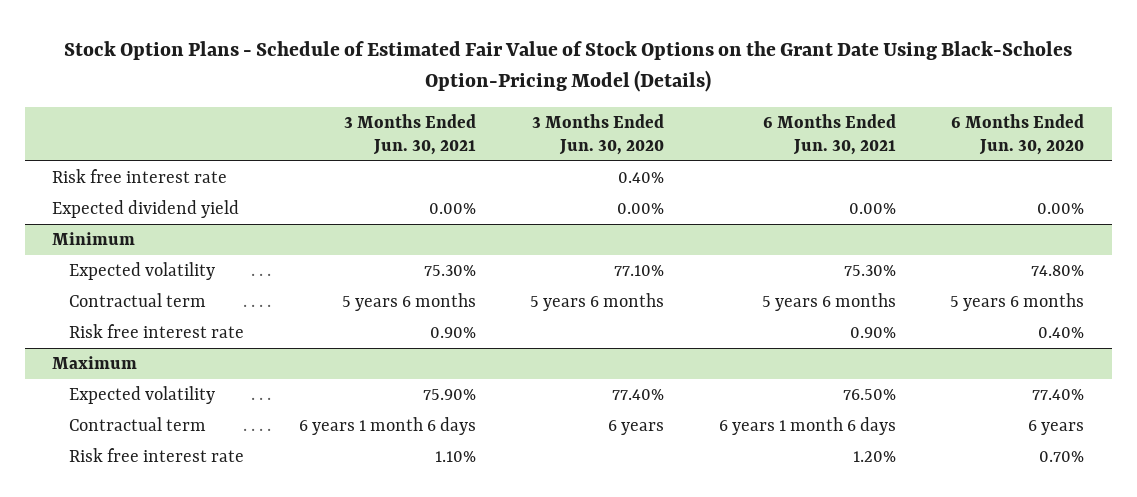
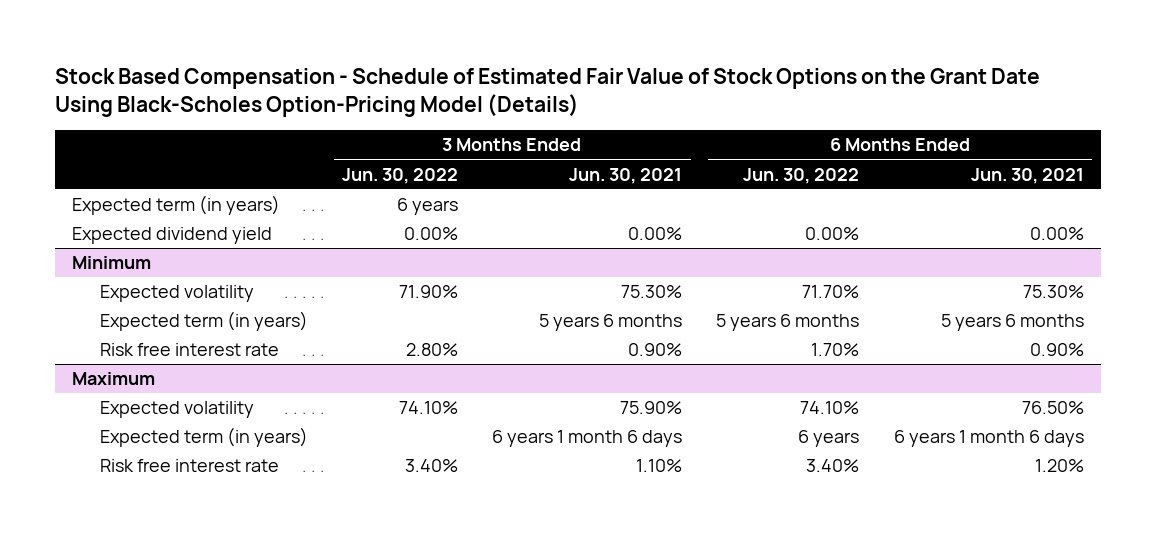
[64,40,1073,92] Stock Option Plans - Schedule of Estimated Fair Value of Stock Options on the Grant Date Using Black-Scholes Option-Pricing Model (Details) -> [55,67,1041,117] Stock Based Compensation - Schedule of Estimated Fair Value of Stock Options on the Grant Date Using Black-Scholes Option-Pricing Model (Details)
[532,113,665,155] 3 Months Ended Jun. 30, 2020 -> none
[951,113,1085,155] 6 Months Ended Jun. 30, 2020 -> none
none -> [342,167,459,184] Jun. 30, 2022
none -> [743,167,860,184] Jun. 30, 2022
[52,169,228,184] Risk free interest rate -> none
none -> [72,195,281,216] Expected term (in years)
[68,293,206,308] Contractual term -> [99,311,308,332] Expected term (in years)
[68,417,206,432] Contractual term -> [99,427,308,448] Expected term (in years)

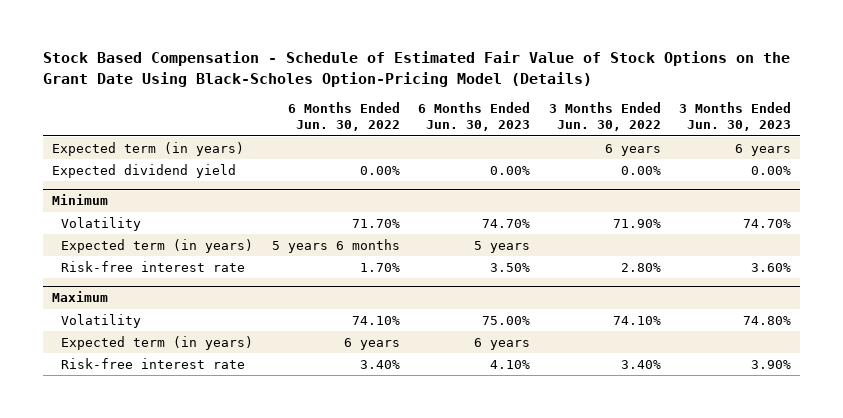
[569,167,683,184] Jun. 30, 2021 -> none
[970,167,1084,184] Jun. 30, 2021 -> none
none -> [418,101,531,132] 6 Months Ended Jun. 30, 2023
none -> [679,101,792,132] 3 Months Ended Jun. 30, 2023
[99,285,254,303] Expected volatility -> [61,217,142,232] Volatility
[99,343,279,357] Risk free interest rate -> [61,261,246,273] Risk-free interest rate
[99,401,254,419] Expected volatility -> [61,314,142,329] Volatility
[99,459,279,473] Risk free interest rate -> [61,358,246,370] Risk-free interest rate

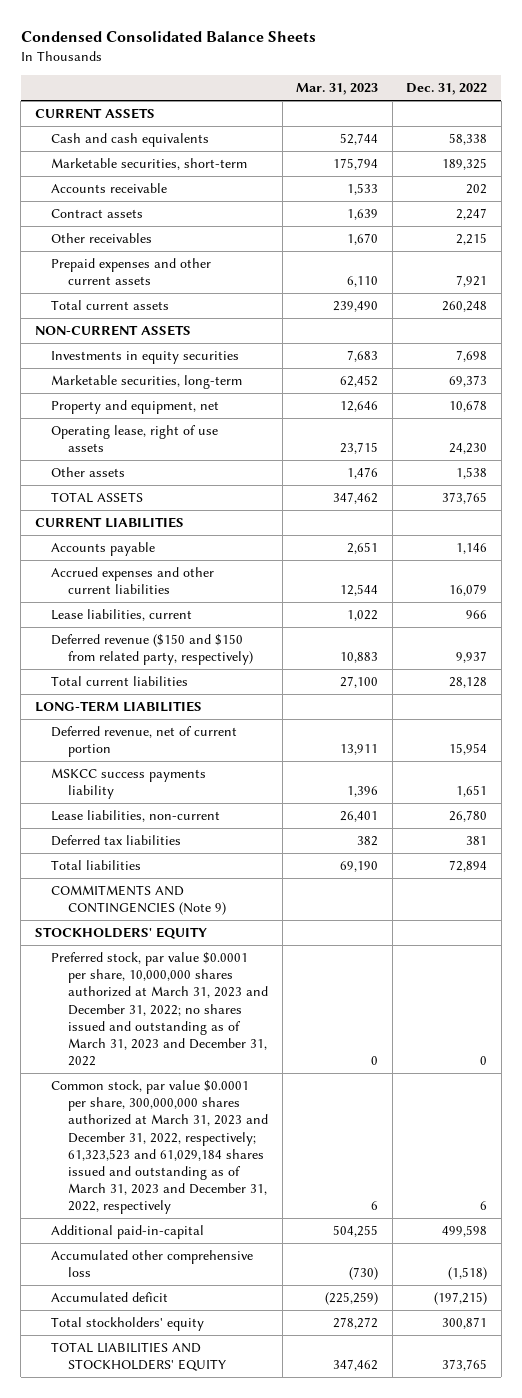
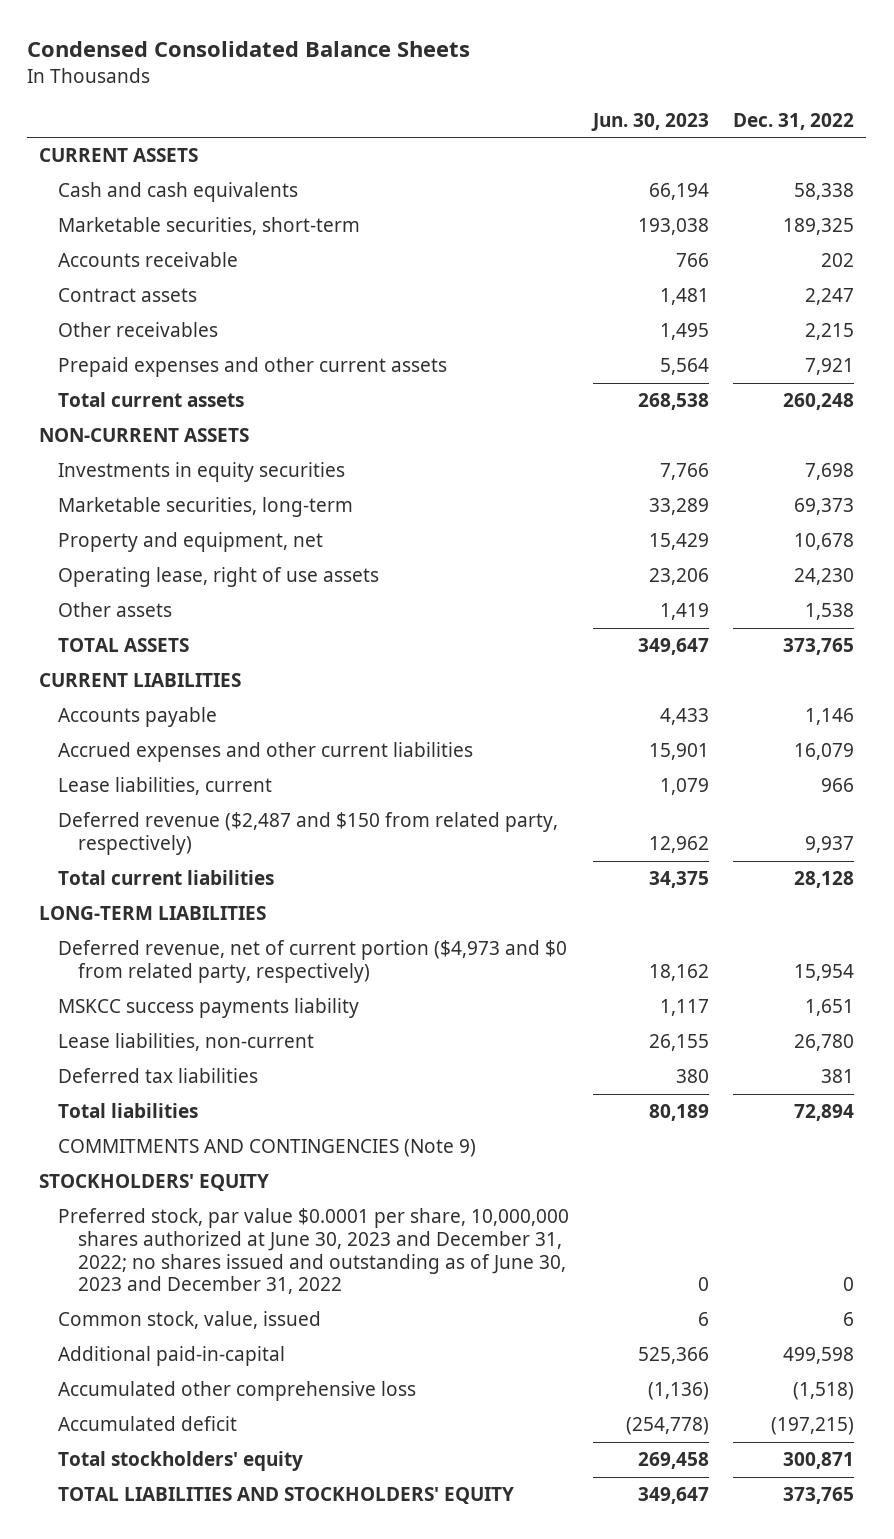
[296,83,379,96] Mar. 31, 2023 -> none
none -> [591,112,710,131] Jun. 30, 2023
[51,634,254,666] Deferred revenue ($150 and $150 from related party, respectively) -> [58,812,559,855] Deferred revenue ($2,487 and $150 from related party, respectively)
[51,726,238,758] Deferred revenue, net of current portion -> [58,940,568,983] Deferred revenue, net of current portion ($4,973 and $0 from related party, respectively)
[51,952,269,1067] Preferred stock, par value $0.0001 per share, 10,000,000 shares authorized at March 31, 2023 and December 31, 2022; no shares issued and outstanding as of March 31, 2023 and December 31, 2022 -> [58,1208,570,1295] Preferred stock, par value $0.0001 per share, 10,000,000 shares authorized at June 30, 2023 and December 31, 2022; no shares issued and outstanding as of June 30, 2023 and December 31, 2022
[51,1080,269,1215] Common stock, par value $0.0001 per share, 300,000,000 shares authorized at March 31, 2023 and December 31, 2022, respectively; 61,323,523 and 61,029,184 shares issued and outstanding as of March 31, 2023 and December 31, 2022, respectively -> [58,1311,322,1330] Common stock, value, issued

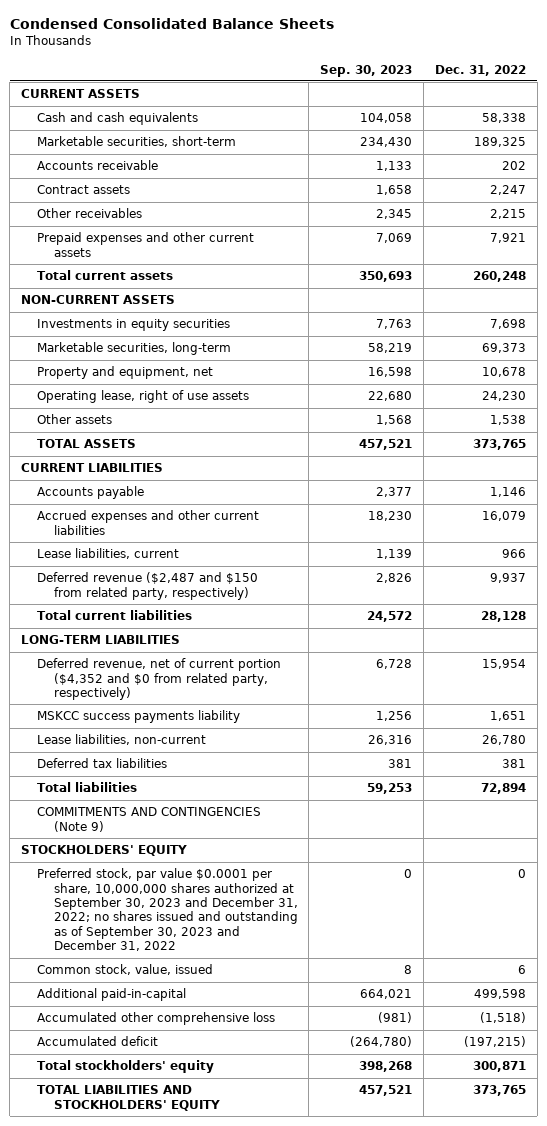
[591,112,710,131] Jun. 30, 2023 -> none
none -> [320,64,413,77] Sep. 30, 2023
[58,940,568,983] Deferred revenue, net of current portion ($4,973 and $0 from related party, respectively) -> [37,658,282,701] Deferred revenue, net of current portion ($4,352 and $0 from related party, respectively)
[58,1208,570,1295] Preferred stock, par value $0.0001 per share, 10,000,000 shares authorized at June 30, 2023 and December 31, 2022; no shares issued and outstanding as of June 30, 2023 and December 31, 2022 -> [37,868,298,952] Preferred stock, par value $0.0001 per share, 10,000,000 shares authorized at September 30, 2023 and December 31, 2022; no shares issued and outstanding as of September 30, 2023 and December 31, 2022

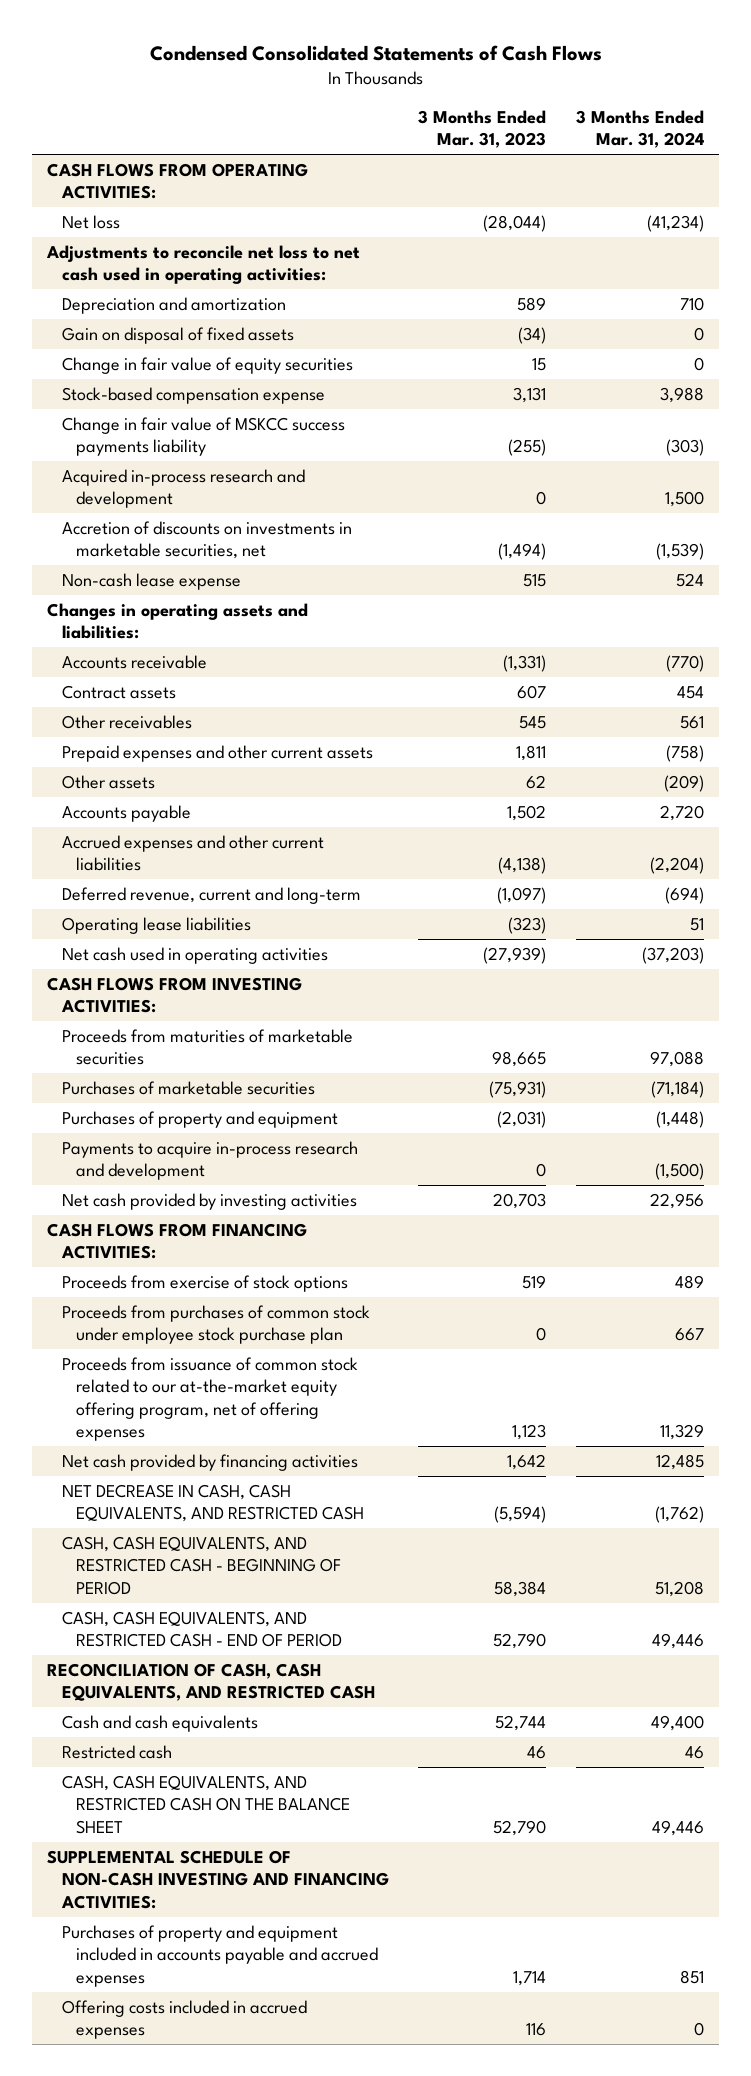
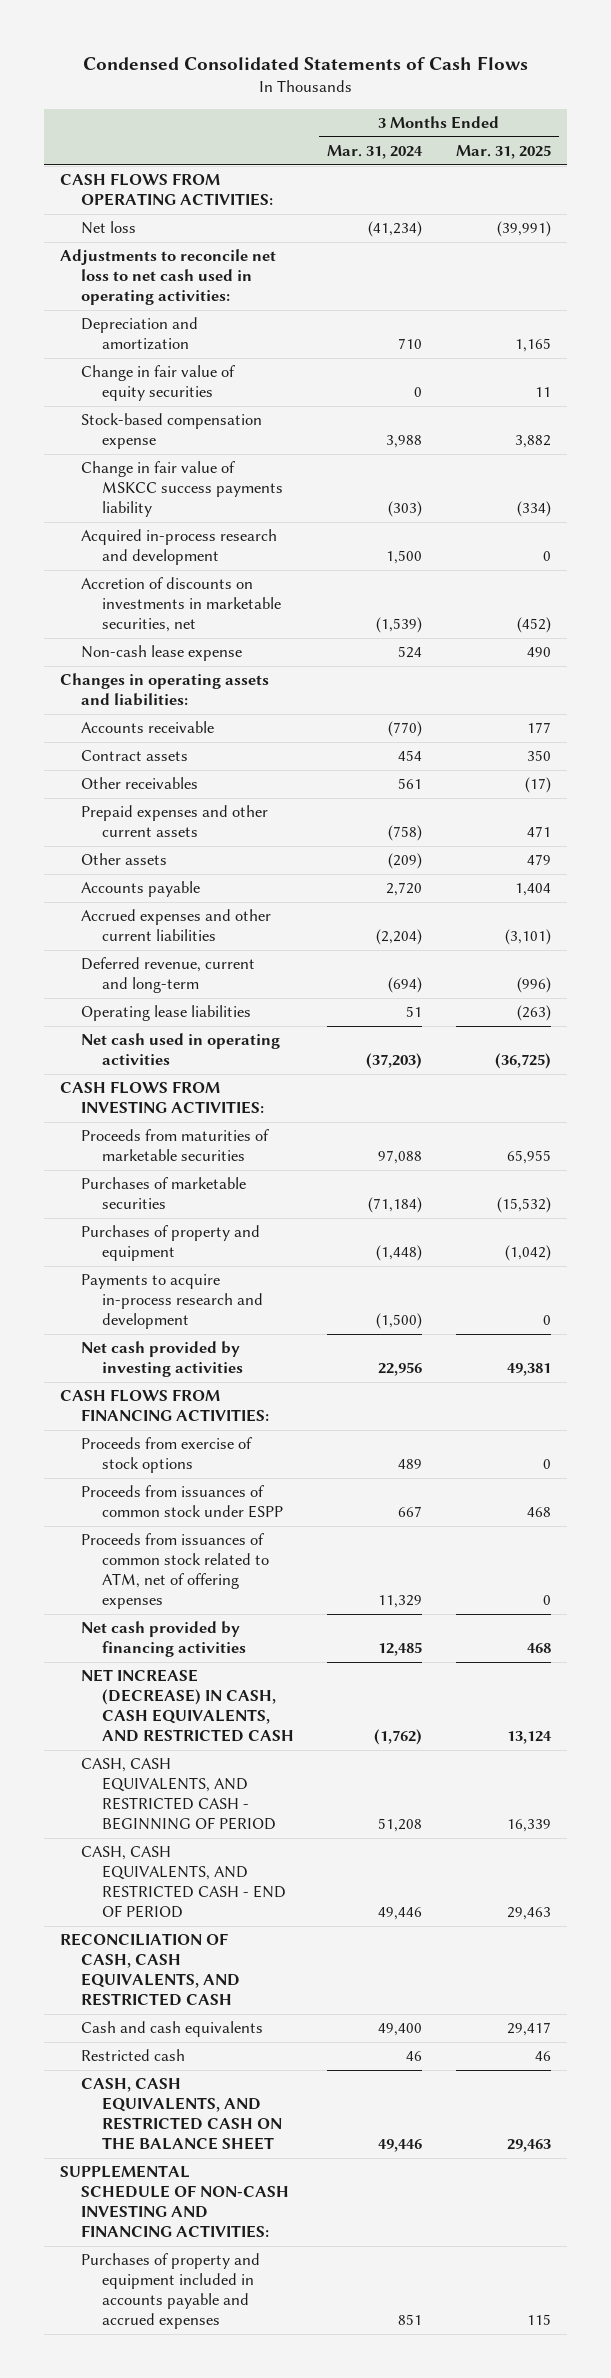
[418,109,547,149] 3 Months Ended Mar. 31, 2023 -> none
none -> [455,145,551,160] Mar. 31, 2025
[61,326,294,344] Gain on disposal of fixed assets -> none
[61,1304,370,1345] Proceeds from purchases of common stock under employee stock purchase plan -> [81,1485,284,1519] Proceeds from issuances of common stock under ESPP
[61,1356,358,1442] Proceeds from issuance of common stock related to our at-the-market equity offering program, net of offering expenses -> [81,1533,270,1610] Proceeds from issuances of common stock related to ATM, net of offering expenses
[61,1483,365,1523] NET DECREASE IN CASH, CASH EQUIVALENTS, AND RESTRICTED CASH -> [81,1669,295,1743] NET INCREASE (DECREASE) IN CASH, CASH EQUIVALENTS, AND RESTRICTED CASH
[61,1999,307,2040] Offering costs included in accrued expenses -> none

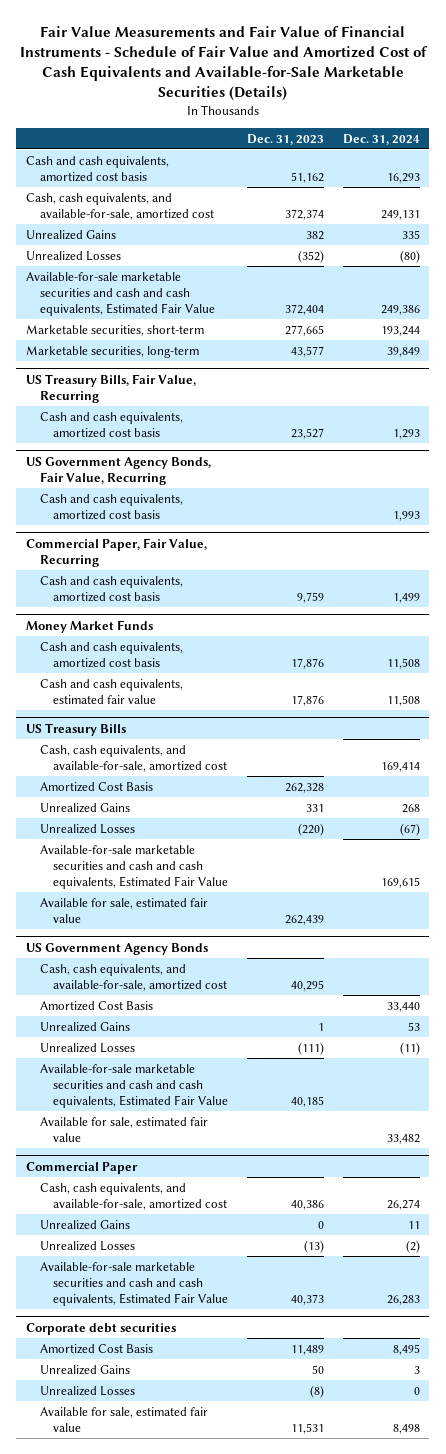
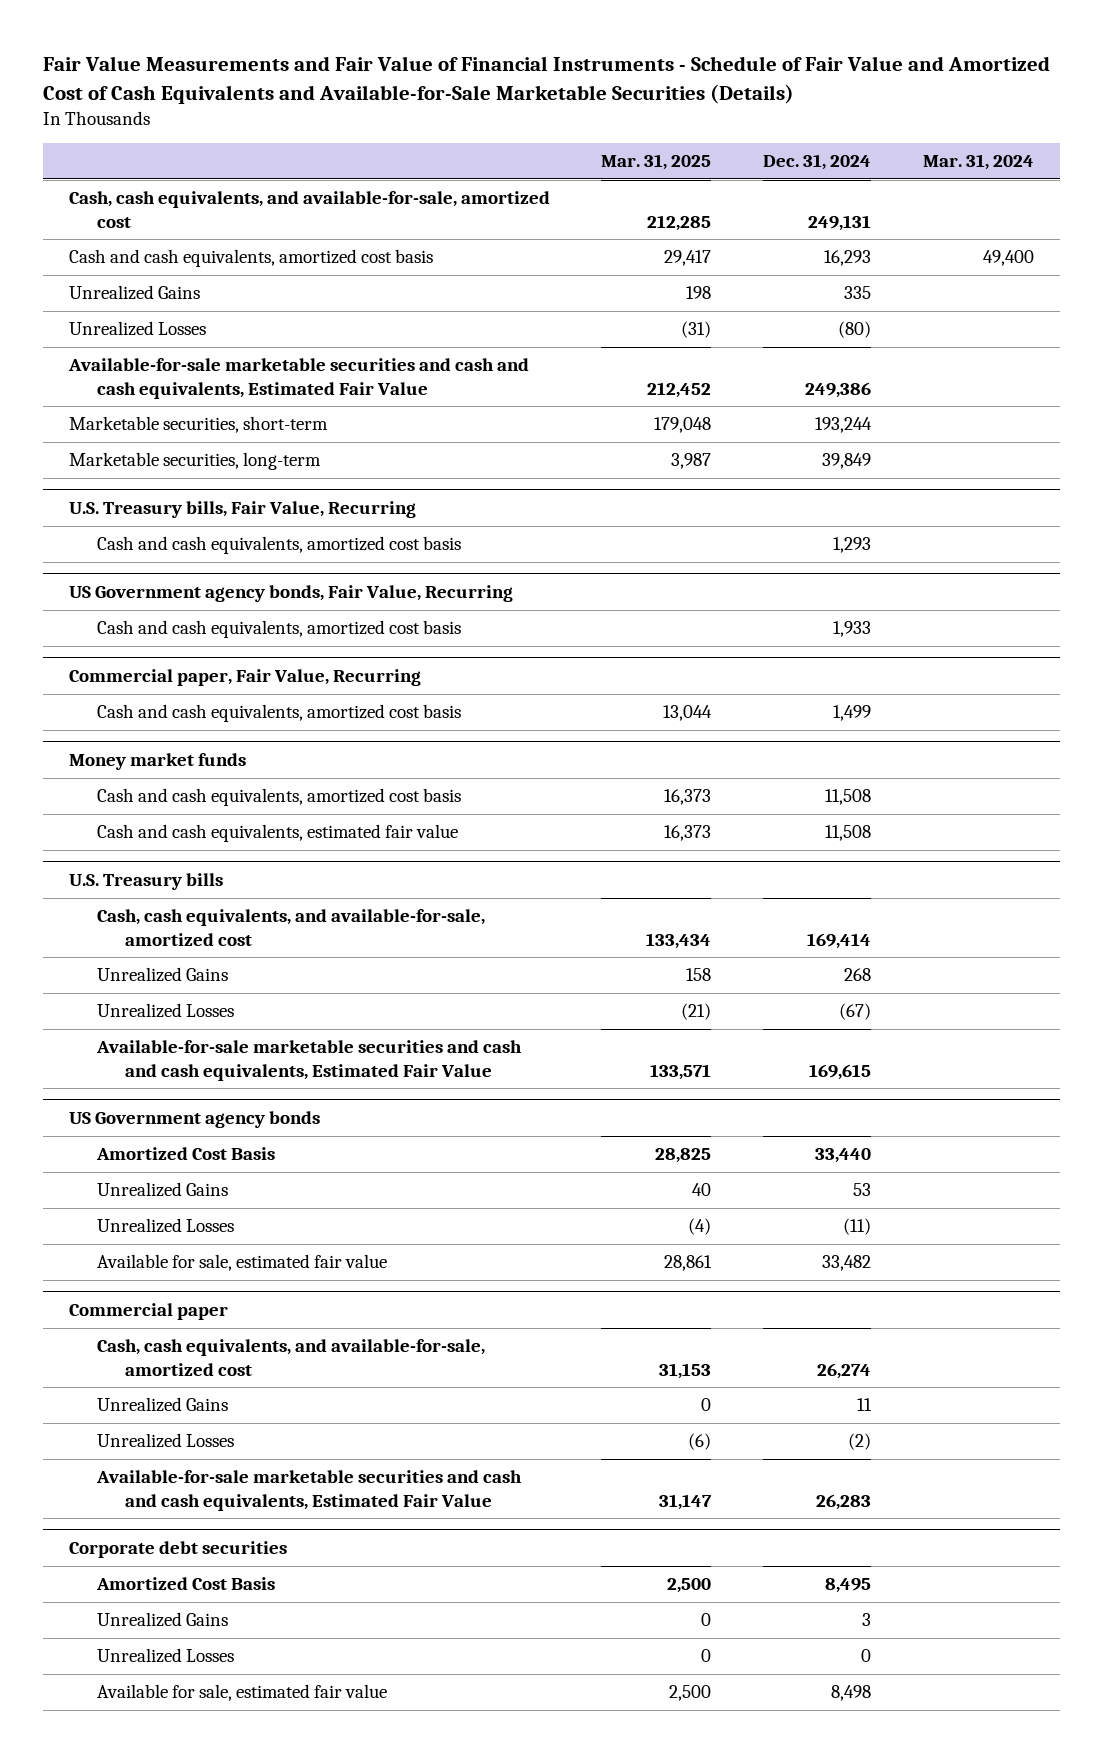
[247,133,325,145] Dec. 31, 2023 -> none
none -> [601,154,712,171] Mar. 31, 2025
none -> [923,154,1035,171] Mar. 31, 2024
[25,155,169,182] Cash and cash equivalents, amortized cost basis -> [68,249,433,268] Cash and cash equivalents, amortized cost basis
[25,373,196,403] US Treasury Bills, Fair Value, Recurring -> [68,500,416,518] U.S. Treasury bills, Fair Value, Recurring
[25,456,211,485] US Government Agency Bonds, Fair Value, Recurring -> [68,584,513,602] US Government agency bonds, Fair Value, Recurring
[393,510,421,521] 1,993 -> [833,621,872,638] 1,933
[25,537,207,567] Commercial Paper, Fair Value, Recurring -> [68,668,421,686] Commercial paper, Fair Value, Recurring
[25,619,153,633] Money Market Funds -> [68,752,246,770] Money market funds
[25,722,126,736] US Treasury Bills -> [68,872,223,890] U.S. Treasury bills
[39,781,153,792] Amortized Cost Basis -> none
[39,897,208,923] Available for sale, estimated fair value -> none
[39,963,228,991] Cash, cash equivalents, and available-for-sale, amortized cost -> none
[25,942,208,955] US Government Agency Bonds -> [68,1110,320,1128] US Government agency bonds
[39,1063,229,1108] Available-for-sale marketable securities and cash and cash equivalents, Estimated Fair Value -> none
[25,1161,138,1174] Commercial Paper -> [68,1302,228,1320] Commercial paper

